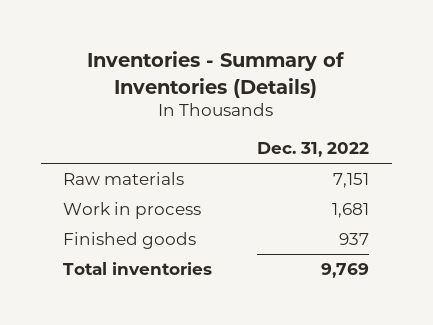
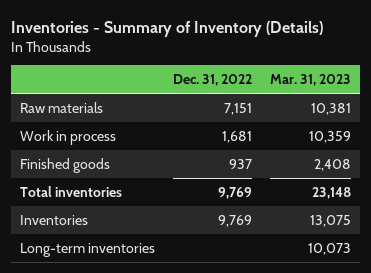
[87,51,346,98] Inventories - Summary of Inventories (Details) -> [11,20,324,37] Inventories - Summary of Inventory (Details)
none -> [269,74,351,87] Mar. 31, 2023
none -> [20,214,89,225] Inventories
none -> [20,242,156,257] Long-term inventories

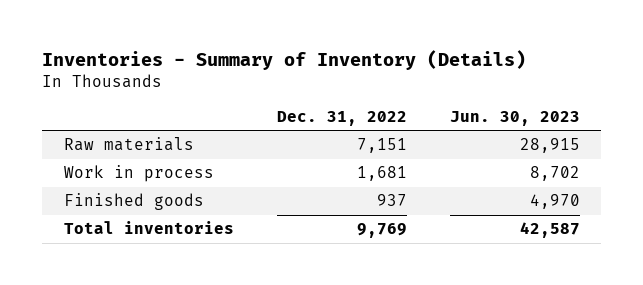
[269,74,351,87] Mar. 31, 2023 -> none
none -> [449,110,580,126] Jun. 30, 2023
[20,214,89,225] Inventories -> none
[20,242,156,257] Long-term inventories -> none

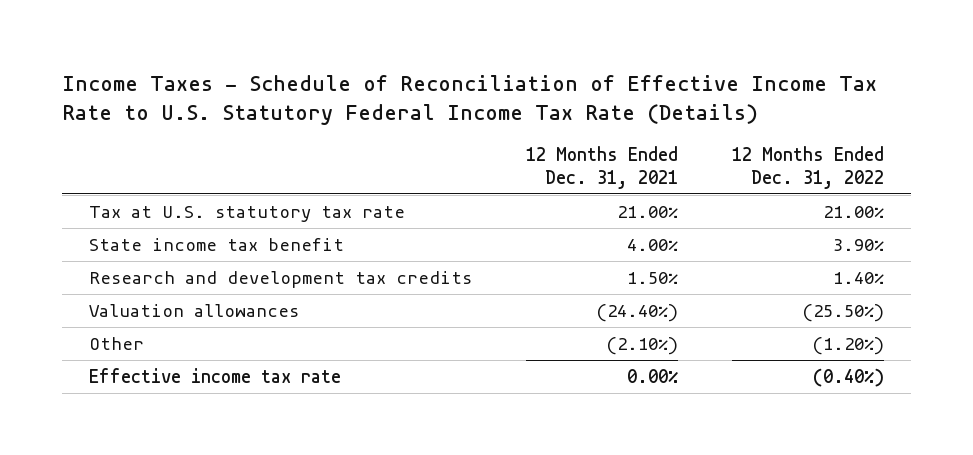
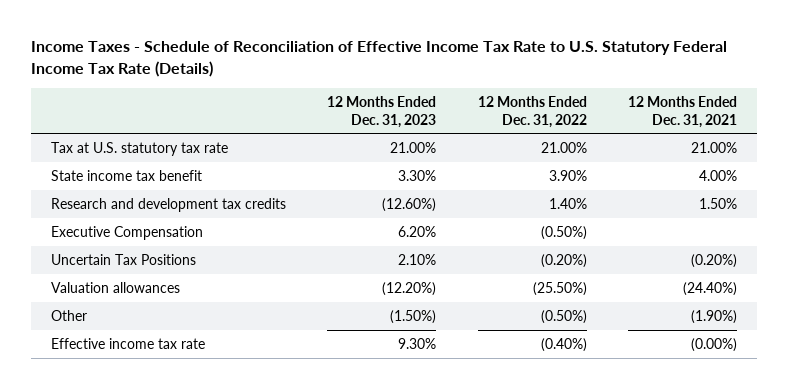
none -> [327,96,437,128] 12 Months Ended Dec. 31, 2023
none -> [51,225,204,240] Executive Compensation
none -> [51,253,197,265] Uncertain Tax Positions
[605,336,678,355] (2.10%) -> [690,309,737,324] (1.90%)
[811,336,884,355] (1.20%) -> [540,309,587,324] (0.50%)
[626,368,678,383] 0.00% -> [690,337,737,352] (0.00%)

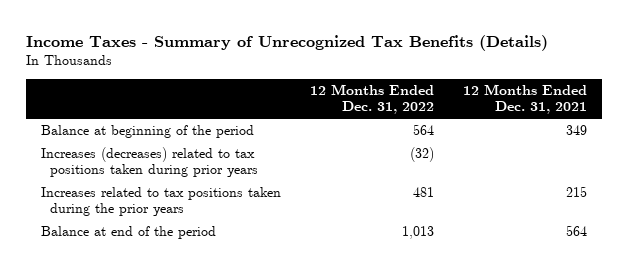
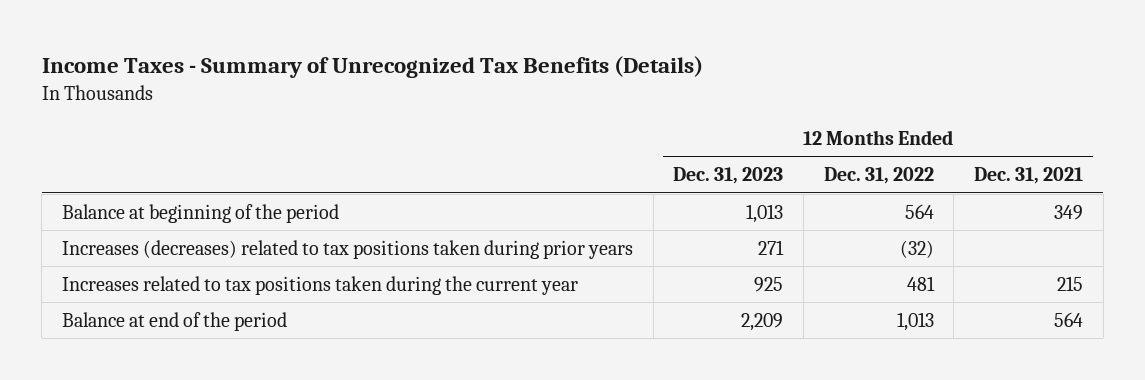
none -> [673,167,784,185] Dec. 31, 2023
[40,187,281,217] Increases related to tax positions taken during the prior years -> [61,275,578,295] Increases related to tax positions taken during the current year

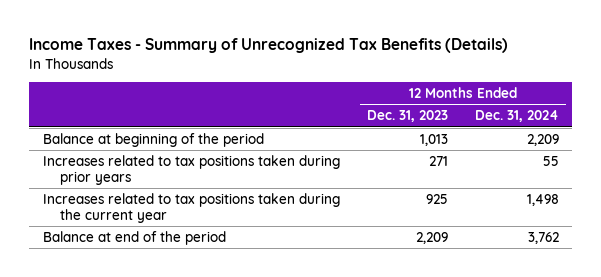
[823,167,934,185] Dec. 31, 2022 -> none
[974,167,1084,185] Dec. 31, 2021 -> none
none -> [474,110,559,123] Dec. 31, 2024
[61,239,633,259] Increases (decreases) related to tax positions taken during prior years -> [42,154,340,185] Increases related to tax positions taken during prior years

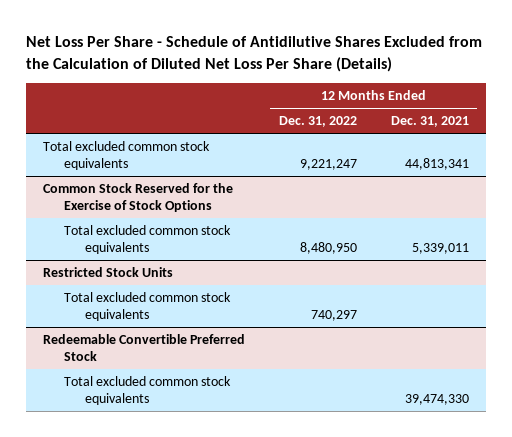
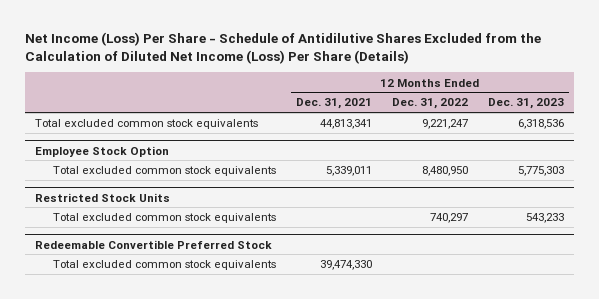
[25,36,482,73] Net Loss Per Share - Schedule of Antidilutive Shares Excluded from the Calculation of Diluted Net Loss Per Share (Details) -> [24,31,541,64] Net Income (Loss) Per Share - Schedule of Antidilutive Shares Excluded from the Calculation of Diluted Net Income (Loss) Per Share (Details)
none -> [487,98,564,110] Dec. 31, 2023
[42,183,233,212] Common Stock Reserved for the Exercise of Stock Options -> [34,145,169,157] Employee Stock Option

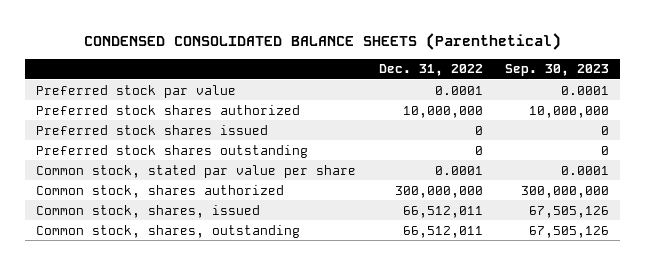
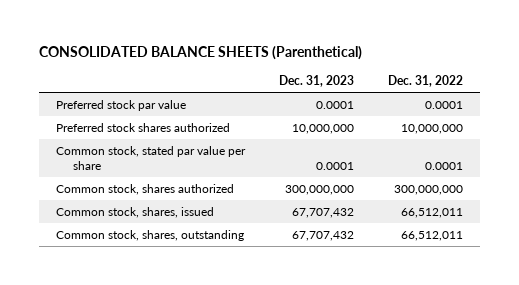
[83,32,561,50] CONDENSED CONSOLIDATED BALANCE SHEETS (Parenthetical) -> [38,46,362,61] CONSOLIDATED BALANCE SHEETS (Parenthetical)
[504,64,609,77] Sep. 30, 2023 -> none
none -> [279,74,355,87] Dec. 31, 2023
[36,124,269,135] Preferred stock shares issued -> none
[36,144,309,158] Preferred stock shares outstanding -> none

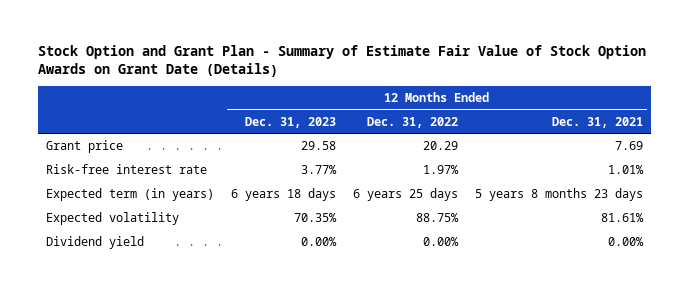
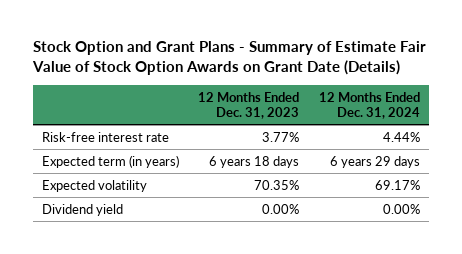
[37,45,646,78] Stock Option and Grant Plan - Summary of Estimate Fair Value of Stock Option Awards on Grant Date (Details) -> [31,41,426,76] Stock Option and Grant Plans - Summary of Estimate Fair Value of Stock Option Awards on Grant Date (Details)
[367,116,459,128] Dec. 31, 2022 -> none
[551,116,643,128] Dec. 31, 2021 -> none
none -> [318,91,420,120] 12 Months Ended Dec. 31, 2024
[46,140,124,154] Grant price -> none

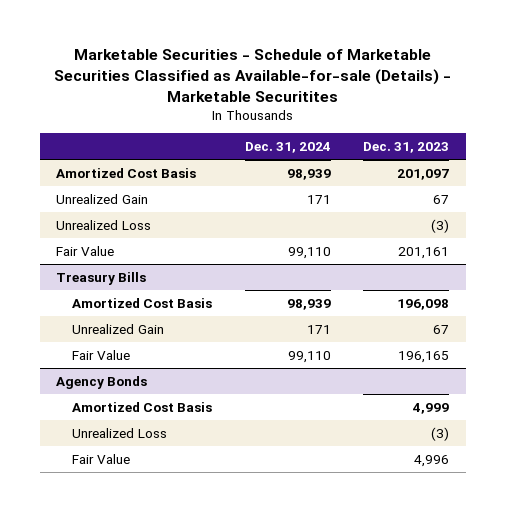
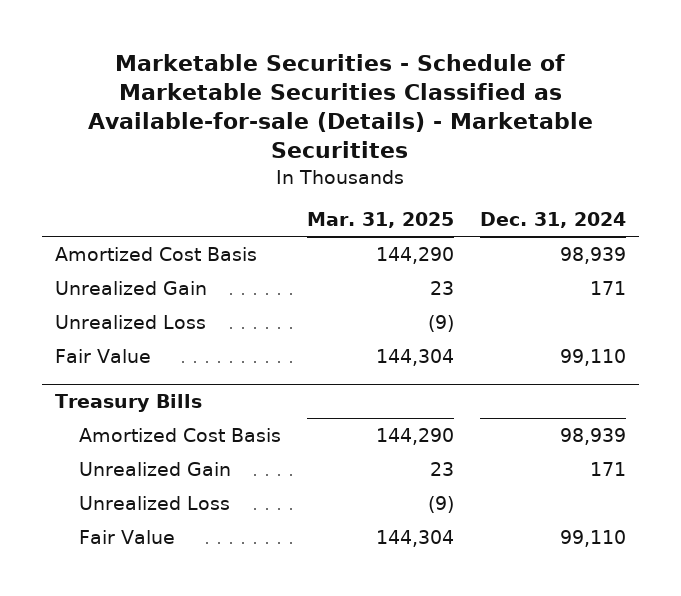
[363,141,450,153] Dec. 31, 2023 -> none
none -> [306,212,454,229] Mar. 31, 2025
[55,375,147,389] Agency Bonds -> none
[72,401,213,412] Amortized Cost Basis -> none
[72,453,131,464] Fair Value -> none
[72,349,131,360] Fair Value -> [79,529,176,544] Fair Value

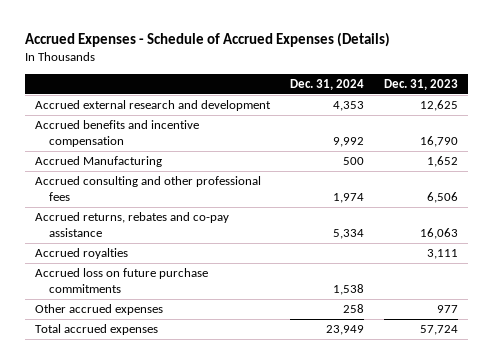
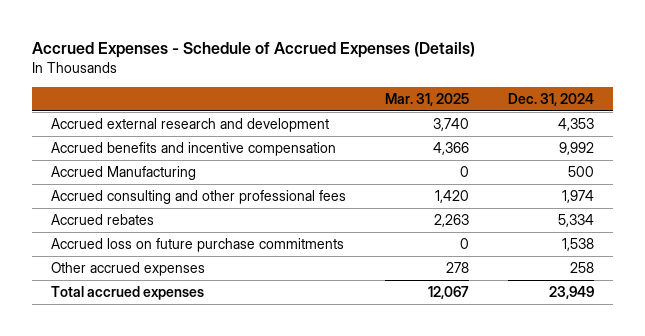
[384,78,459,90] Dec. 31, 2023 -> none
none -> [385,92,470,106] Mar. 31, 2025
[34,248,128,260] Accrued royalties -> none
[34,212,229,238] Accrued returns, rebates and co-pay assistance -> [51,214,155,226] Accrued rebates

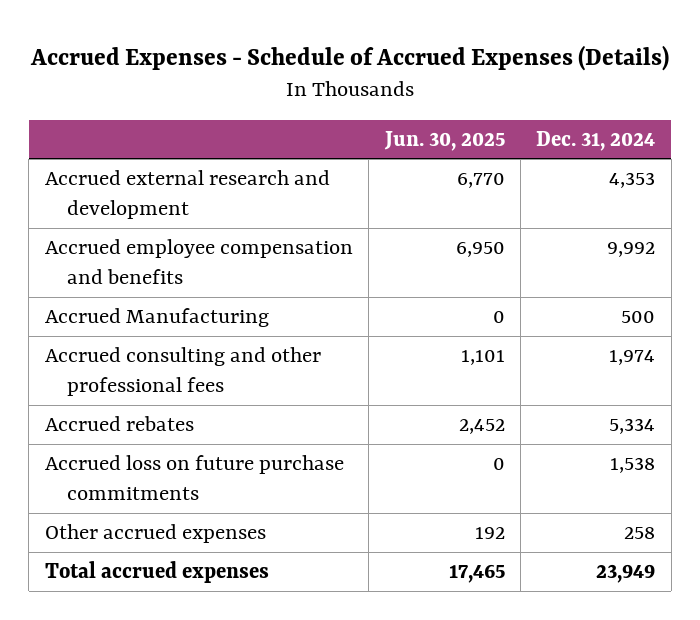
[385,92,470,106] Mar. 31, 2025 -> none
none -> [383,130,505,151] Jun. 30, 2025
[51,142,337,157] Accrued benefits and incentive compensation -> [44,239,353,285] Accrued employee compensation and benefits

